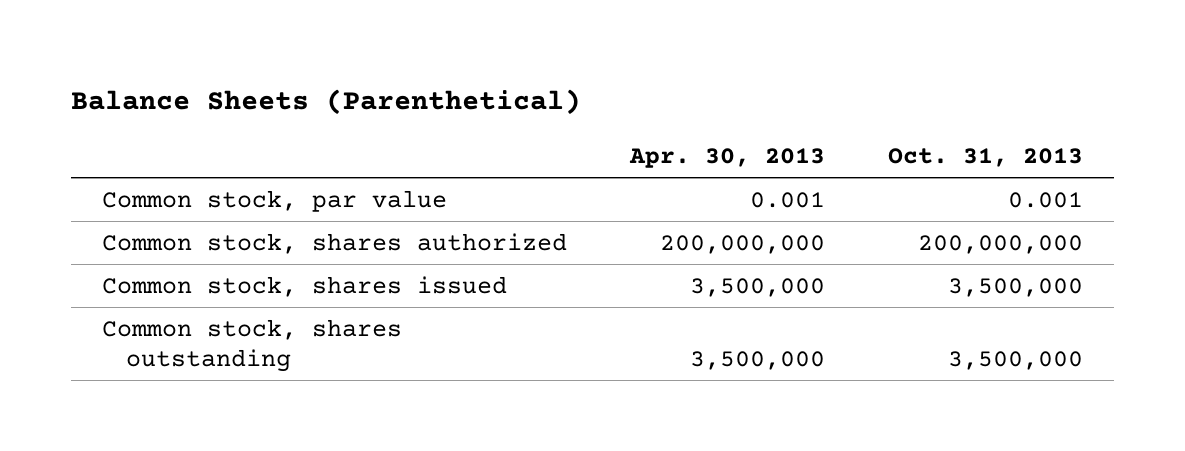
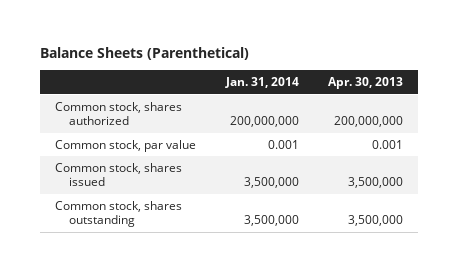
[887,147,1083,167] Oct. 31, 2013 -> none
none -> [224,77,299,89] Jan. 31, 2014
[102,189,448,212] Common stock, par value -> [54,139,196,152] Common stock, par value

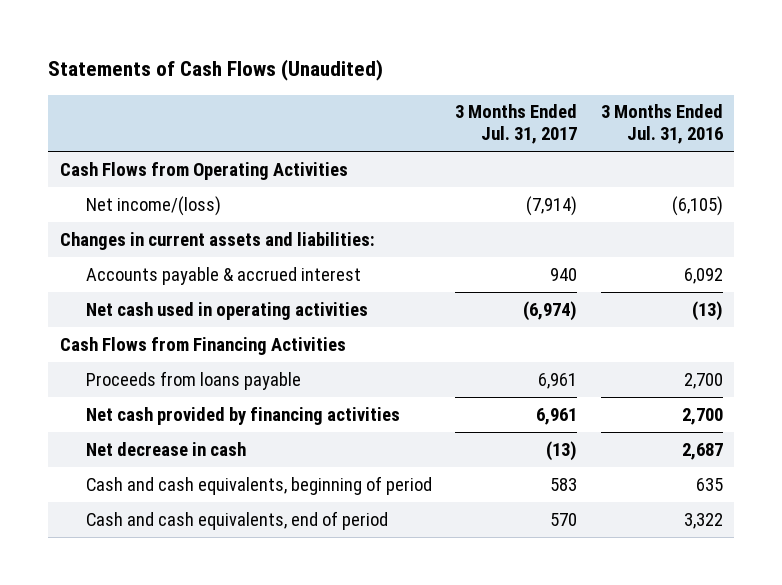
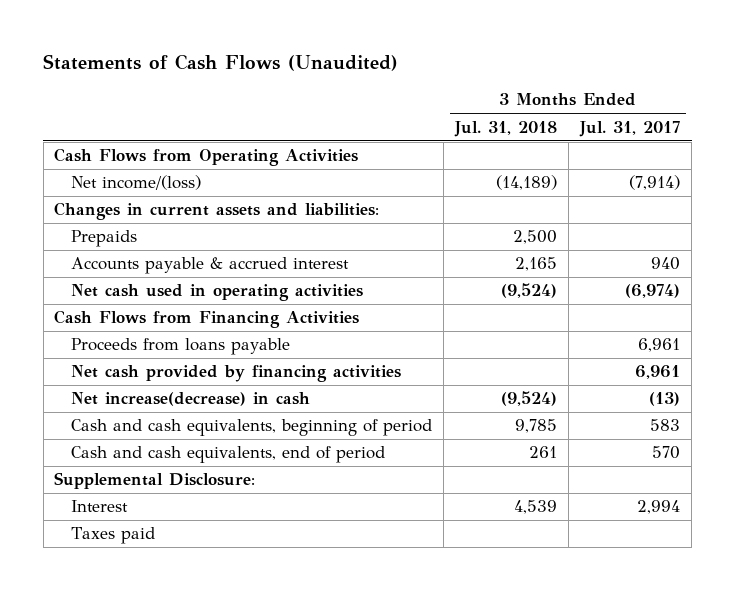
[600,104,723,145] 3 Months Ended Jul. 31, 2016 -> none
none -> [454,120,558,137] Jul. 31, 2018
none -> [71,230,138,248] Prepaids
[86,441,247,456] Net decrease in cash -> [71,392,311,407] Net increase(decrease) in cash
none -> [54,472,256,490] Supplemental Disclosure:
none -> [71,500,129,513] Interest
none -> [71,527,156,545] Taxes paid

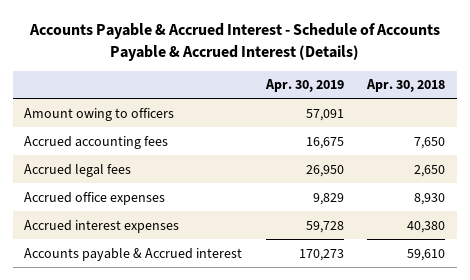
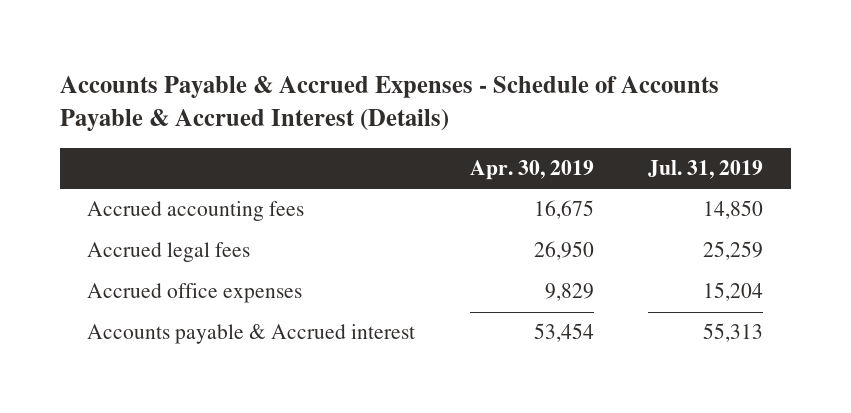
[28,22,440,61] Accounts Payable & Accrued Interest - Schedule of Accounts Payable & Accrued Interest (Details) -> [60,76,720,132] Accounts Payable & Accrued Expenses - Schedule of Accounts Payable & Accrued Interest (Details)
[366,79,446,93] Apr. 30, 2018 -> none
none -> [648,160,764,180] Jul. 31, 2019
[24,107,175,121] Amount owing to officers -> none
[24,219,180,233] Accrued interest expenses -> none
[298,248,344,261] 170,273 -> [533,323,594,343] 53,454

